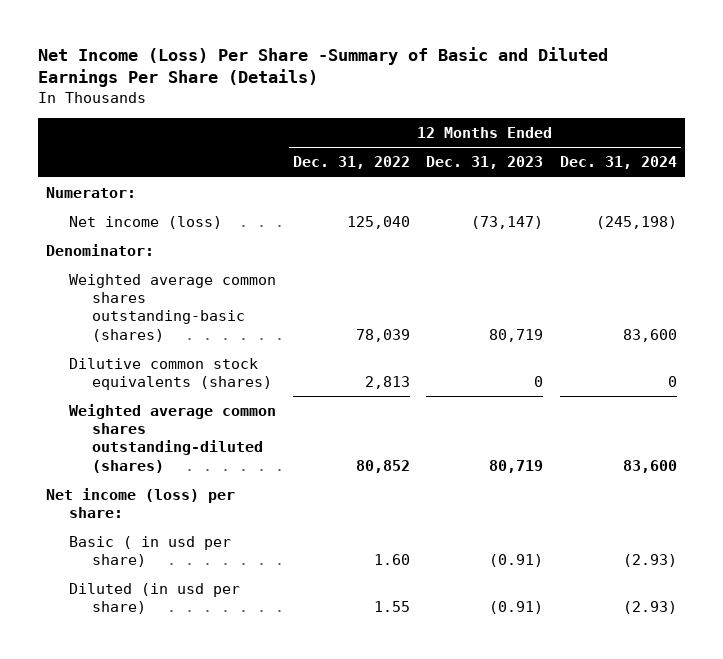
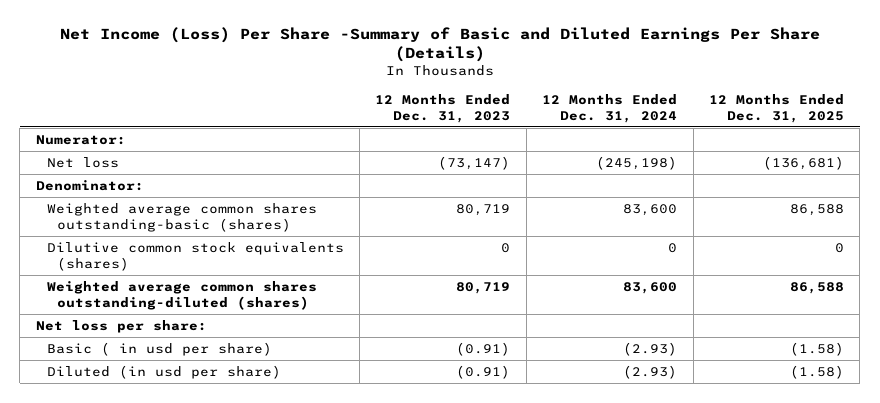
[292,156,410,170] Dec. 31, 2022 -> none
none -> [709,93,845,123] 12 Months Ended Dec. 31, 2025
[69,216,223,230] Net income (loss) -> [46,157,119,169] Net loss
[45,488,235,519] Net income (loss) per share: -> [35,320,207,334] Net loss per share:

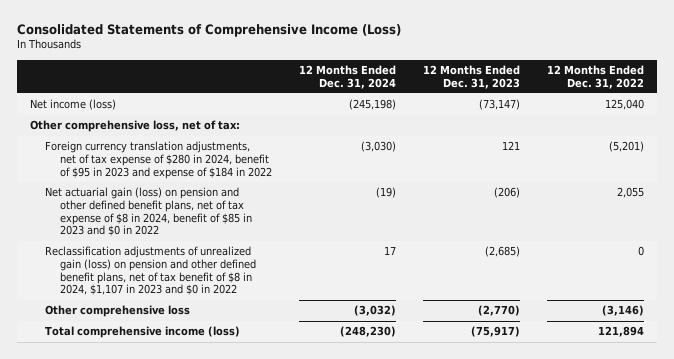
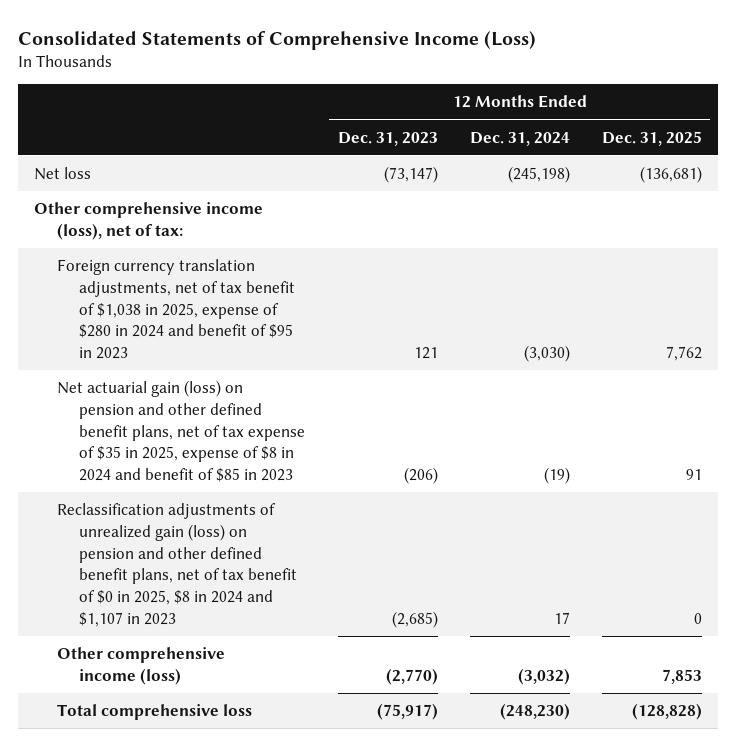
[546,64,644,89] 12 Months Ended Dec. 31, 2022 -> none
none -> [602,130,703,146] Dec. 31, 2025
[29,99,116,111] Net income (loss) -> [34,167,92,181] Net loss
[29,120,240,133] Other comprehensive loss, net of tax: -> [34,202,264,240] Other comprehensive income (loss), net of tax:
[45,141,273,179] Foreign currency translation adjustments, net of tax expense of $280 in 2024, benefit of $95 in 2023 and expense of $184 in 2022 -> [56,259,296,360] Foreign currency translation adjustments, net of tax benefit of $1,038 in 2025, expense of $280 in 2024 and benefit of $95 in 2023
[45,187,253,237] Net actuarial gain (loss) on pension and other defined benefit plans, net of tax expense of $8 in 2024, benefit of $85 in 2023 and $0 in 2022 -> [56,380,306,483] Net actuarial gain (loss) on pension and other defined benefit plans, net of tax expense of $35 in 2025, expense of $8 in 2024 and benefit of $85 in 2023
[45,246,257,296] Reclassification adjustments of unrealized gain (loss) on pension and other defined benefit plans, net of tax benefit of $8 in 2024, $1,107 in 2023 and $0 in 2022 -> [56,503,298,627] Reclassification adjustments of unrealized gain (loss) on pension and other defined benefit plans, net of tax benefit of $0 in 2025, $8 in 2024 and $1,107 in 2023
[45,305,191,318] Other comprehensive loss -> [56,647,225,685] Other comprehensive income (loss)
[45,326,241,339] Total comprehensive income (loss) -> [56,704,252,721] Total comprehensive loss

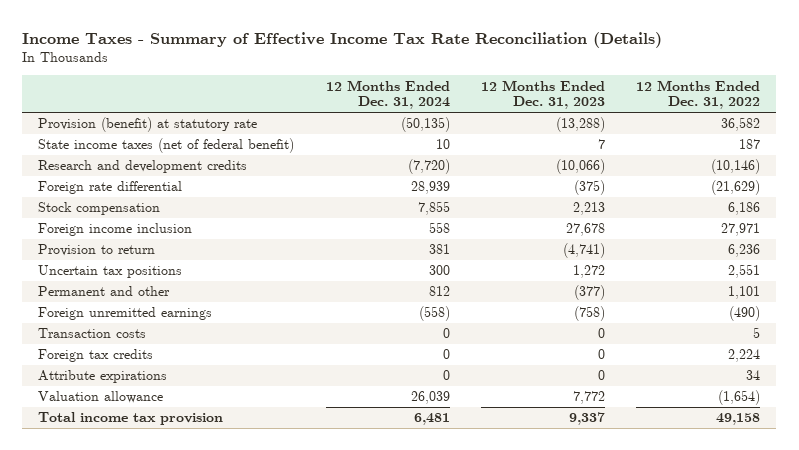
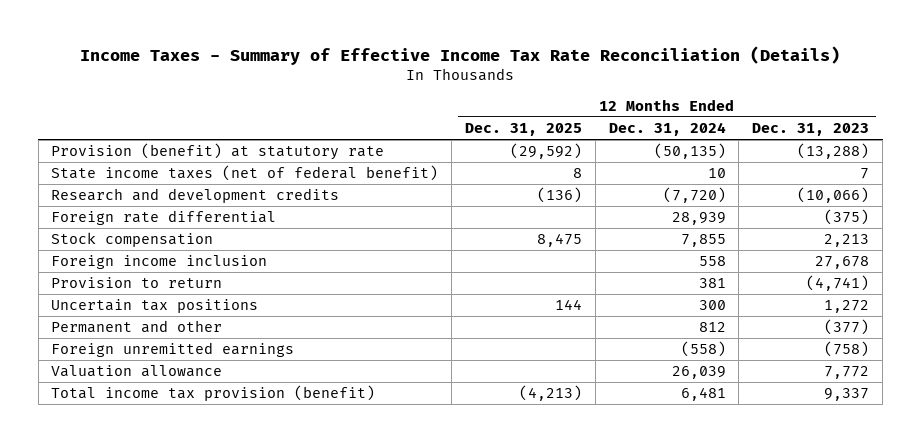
[636,79,761,110] 12 Months Ended Dec. 31, 2022 -> none
none -> [464,123,582,137] Dec. 31, 2025
[38,328,147,339] Transaction costs -> none
[38,349,154,363] Foreign tax credits -> none
[38,370,168,384] Attribute expirations -> none
[38,412,224,426] Total income tax provision -> [51,385,376,402] Total income tax provision (benefit)

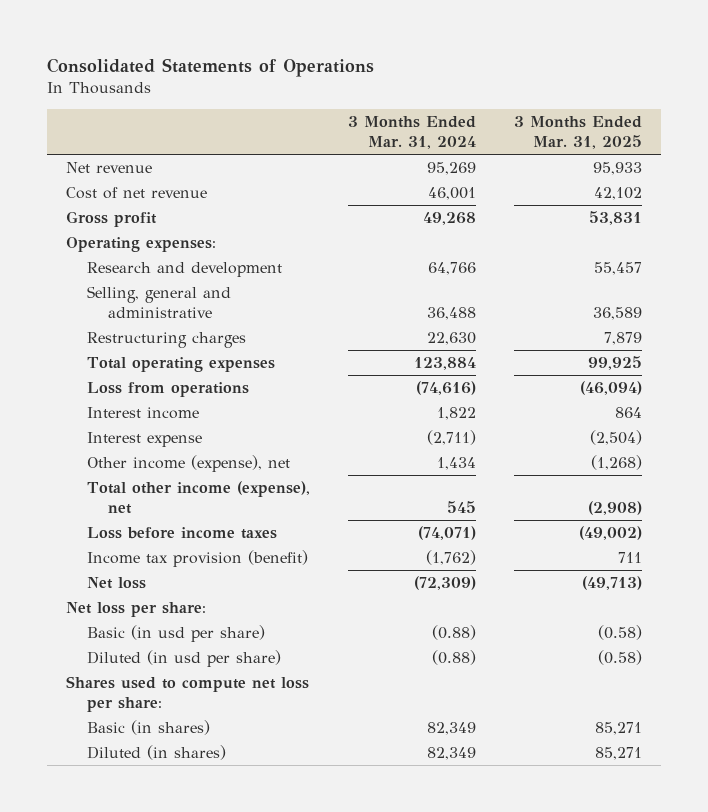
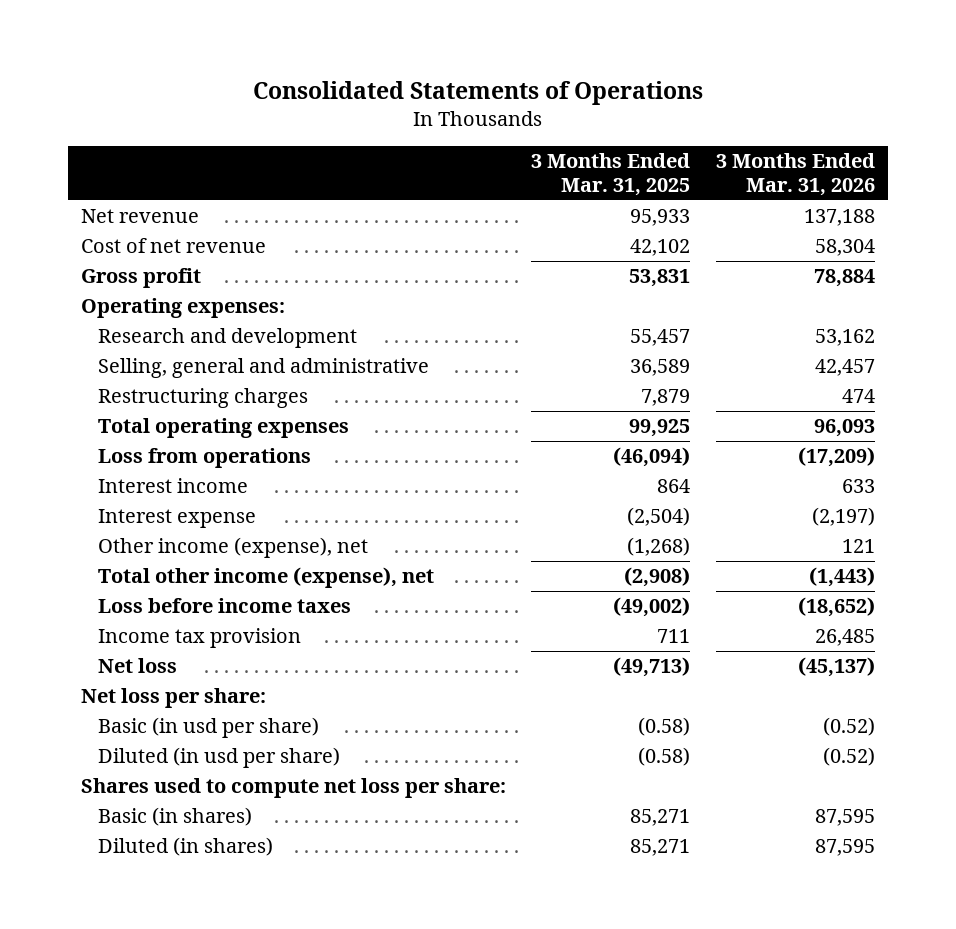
[347,115,476,149] 3 Months Ended Mar. 31, 2024 -> none
none -> [716,153,876,196] 3 Months Ended Mar. 31, 2026
[86,550,308,568] Income tax provision (benefit) -> [98,628,302,649] Income tax provision

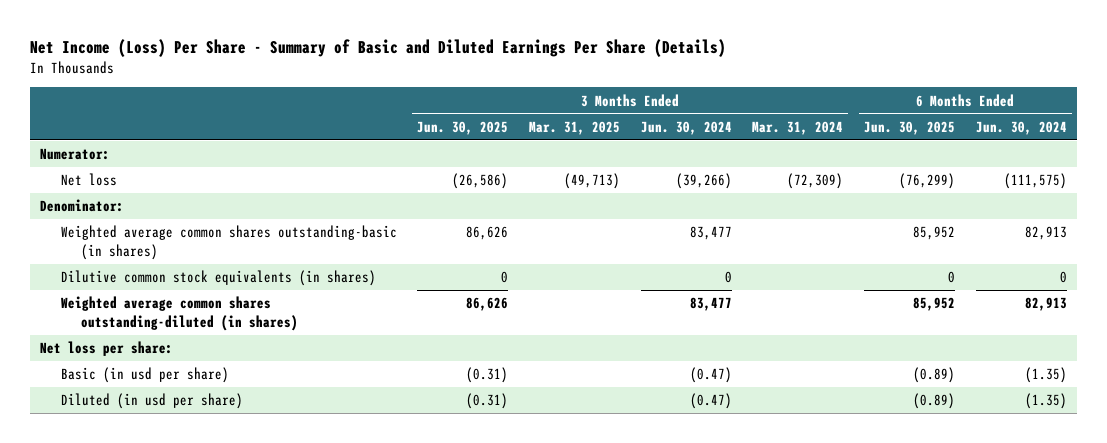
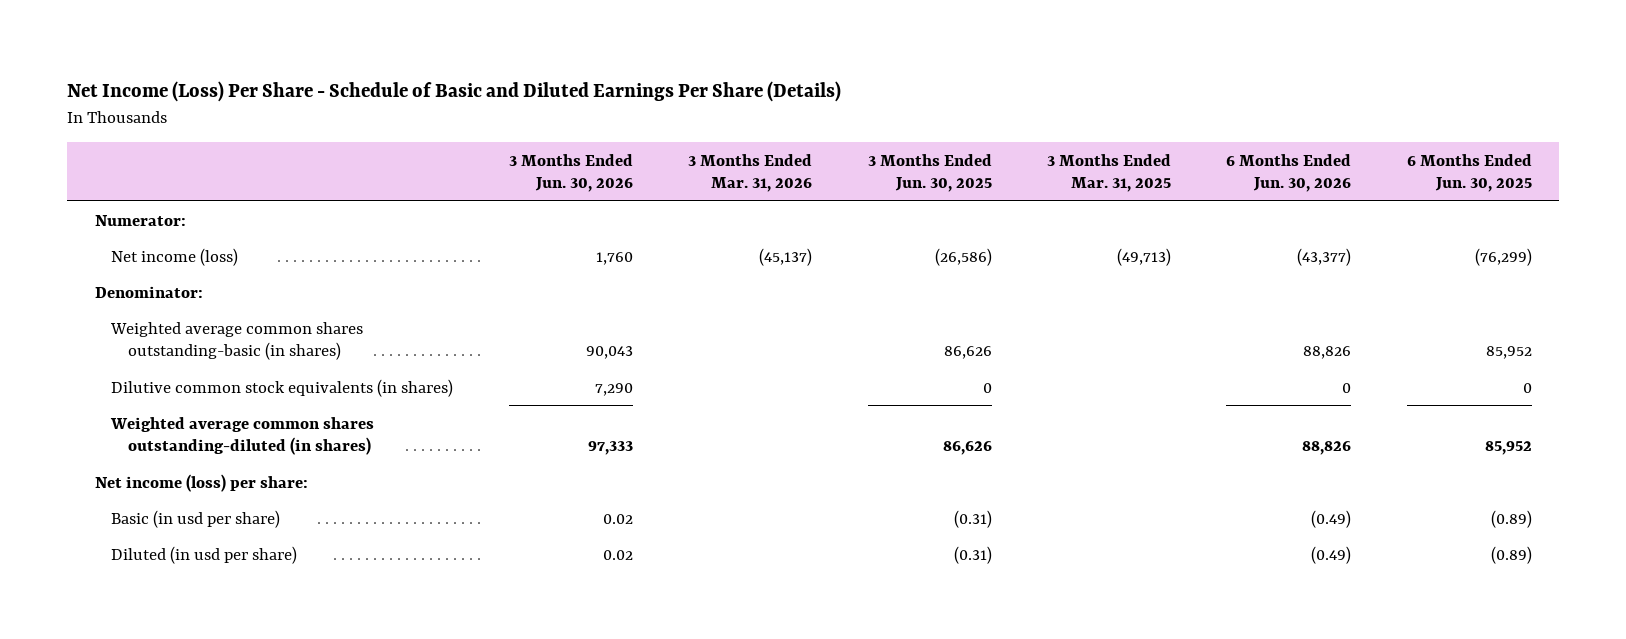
[29,38,726,57] Net Income (Loss) Per Share - Summary of Basic and Diluted Earnings Per Share (Details) -> [67,80,842,102] Net Income (Loss) Per Share - Schedule of Basic and Diluted Earnings Per Share (Details)
[640,120,732,135] Jun. 30, 2024 -> none
[752,120,844,135] Mar. 31, 2024 -> none
[975,120,1067,135] Jun. 30, 2024 -> none
none -> [508,153,633,193] 3 Months Ended Jun. 30, 2026
none -> [688,153,813,193] 3 Months Ended Mar. 31, 2026
none -> [1226,153,1352,193] 6 Months Ended Jun. 30, 2026
[60,173,117,187] Net loss -> [111,247,239,266] Net income (loss)
[40,341,174,357] Net loss per share: -> [94,473,308,492] Net income (loss) per share:

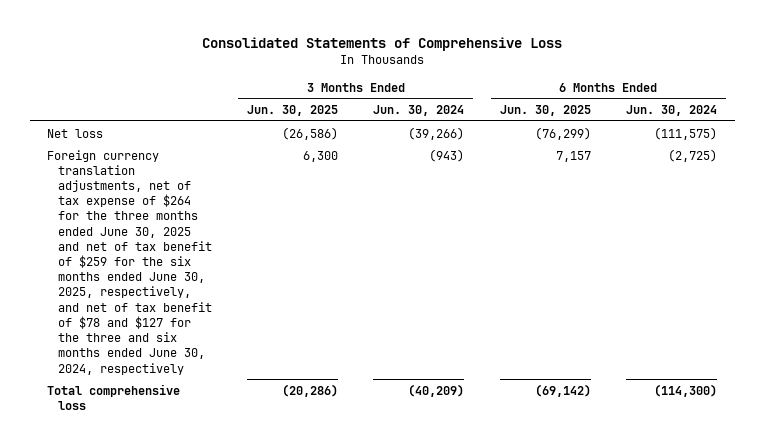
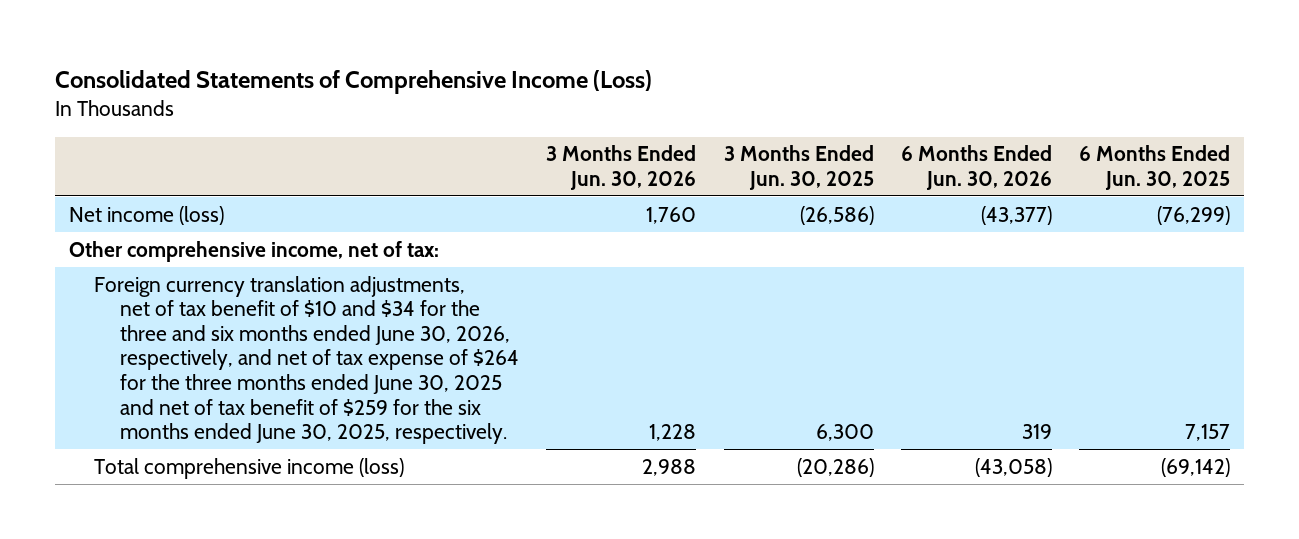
[202,37,563,52] Consolidated Statements of Comprehensive Loss -> [55,69,653,94] Consolidated Statements of Comprehensive Income (Loss)
[373,105,465,117] Jun. 30, 2024 -> none
[625,105,717,117] Jun. 30, 2024 -> none
none -> [546,145,697,190] 3 Months Ended Jun. 30, 2026
none -> [901,145,1053,190] 6 Months Ended Jun. 30, 2026
[47,128,104,138] Net loss -> [68,205,224,225] Net income (loss)
none -> [68,240,439,262] Other comprehensive income, net of tax:
[47,149,212,375] Foreign currency translation adjustments, net of tax expense of $264 for the three months ended June 30, 2025 and net of tax benefit of $259 for the six months ended June 30, 2025, respectively, and net of tax benefit of $78 and $127 for the three and six months ended June 30, 2024, respectively -> [94,275,520,445] Foreign currency translation adjustments, net of tax benefit of $10 and $34 for the three and six months ended June 30, 2026, respectively, and net of tax expense of $264 for the three months ended June 30, 2025 and net of tax benefit of $259 for the six months ended June 30, 2025, respectively.
[47,383,181,410] Total comprehensive loss -> [94,457,405,479] Total comprehensive income (loss)

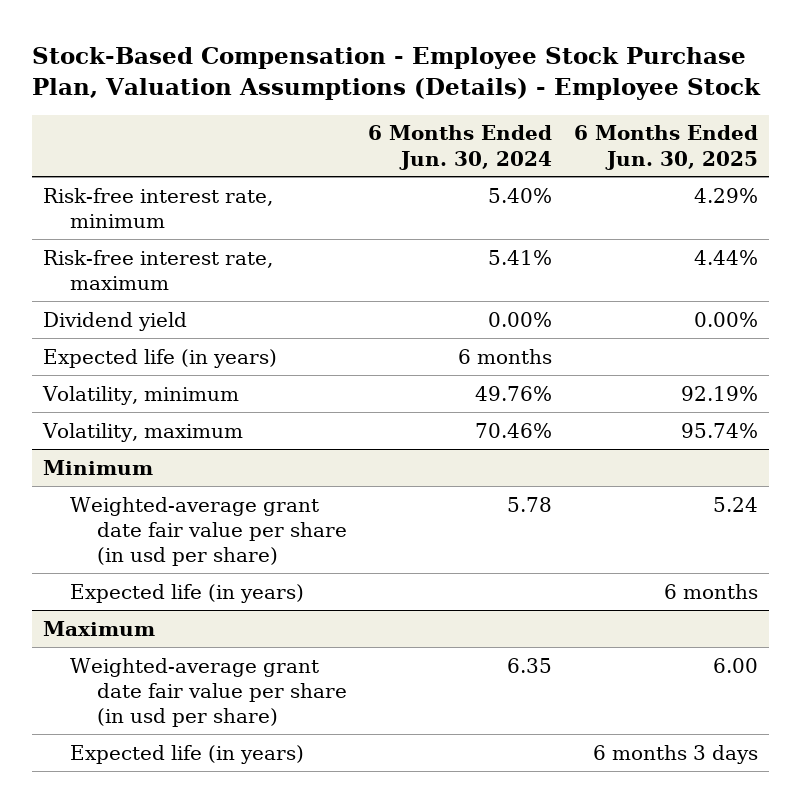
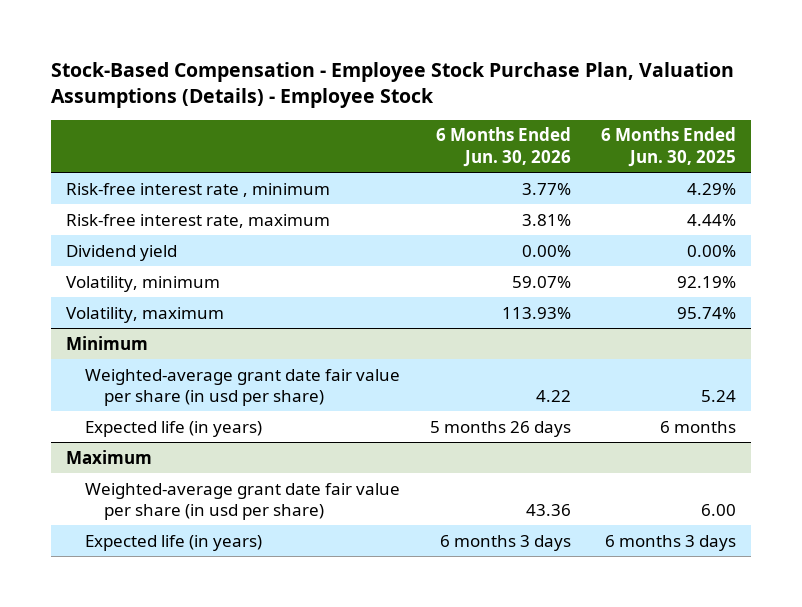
[368,125,553,170] 6 Months Ended Jun. 30, 2024 -> none
none -> [435,127,571,167] 6 Months Ended Jun. 30, 2026
[43,187,274,228] Risk-free interest rate, minimum -> [65,182,330,197] Risk-free interest rate , minimum
[43,348,278,368] Expected life (in years) -> none

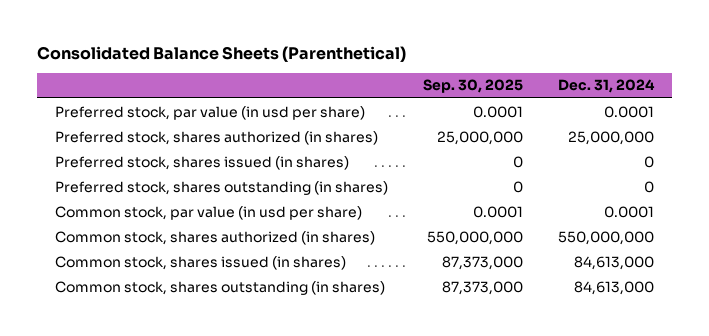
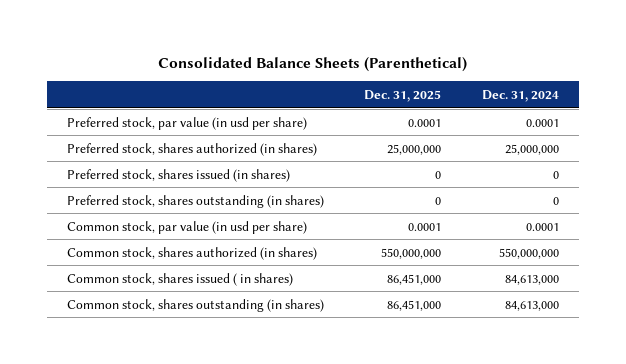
[423,79,524,94] Sep. 30, 2025 -> none
none -> [364,89,442,102] Dec. 31, 2025
[54,255,346,270] Common stock, shares issued (in shares) -> [66,272,293,286] Common stock, shares issued ( in shares)

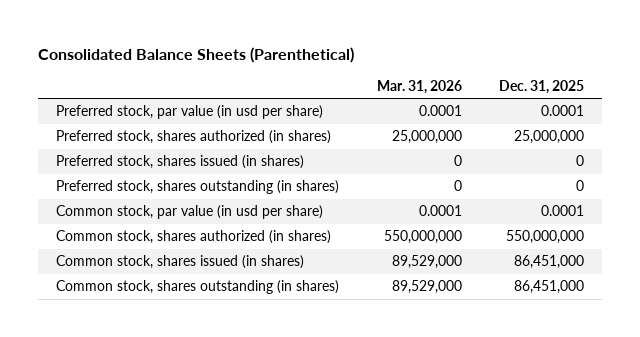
[481,89,559,102] Dec. 31, 2024 -> none
none -> [376,80,462,95] Mar. 31, 2026
[66,272,293,286] Common stock, shares issued ( in shares) -> [56,255,305,270] Common stock, shares issued (in shares)

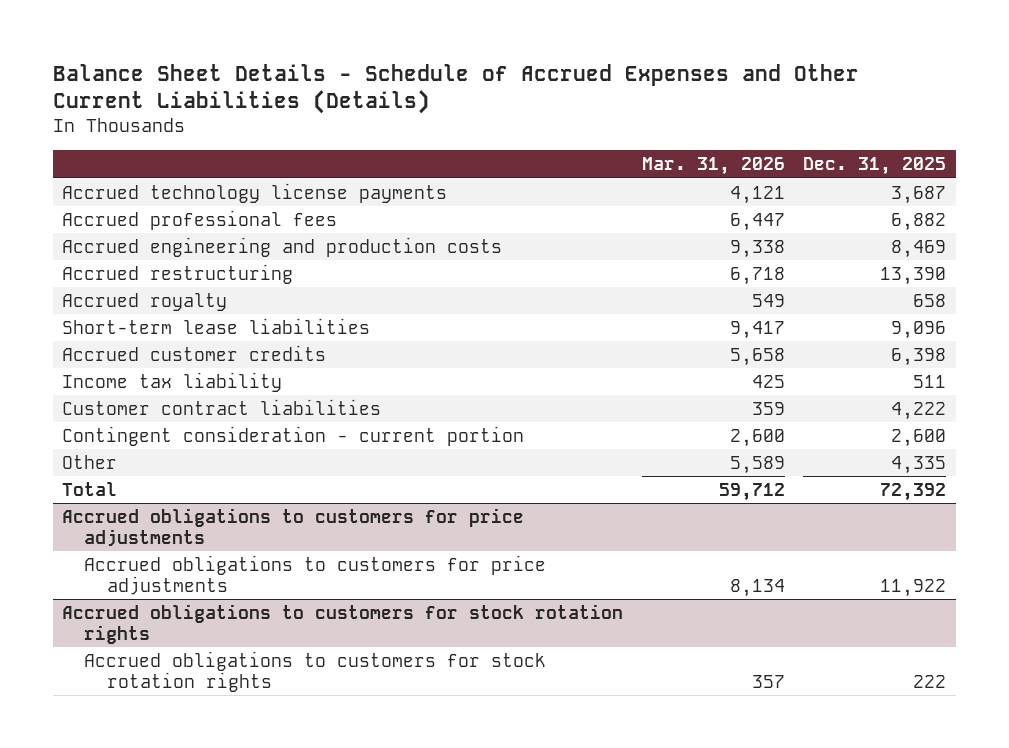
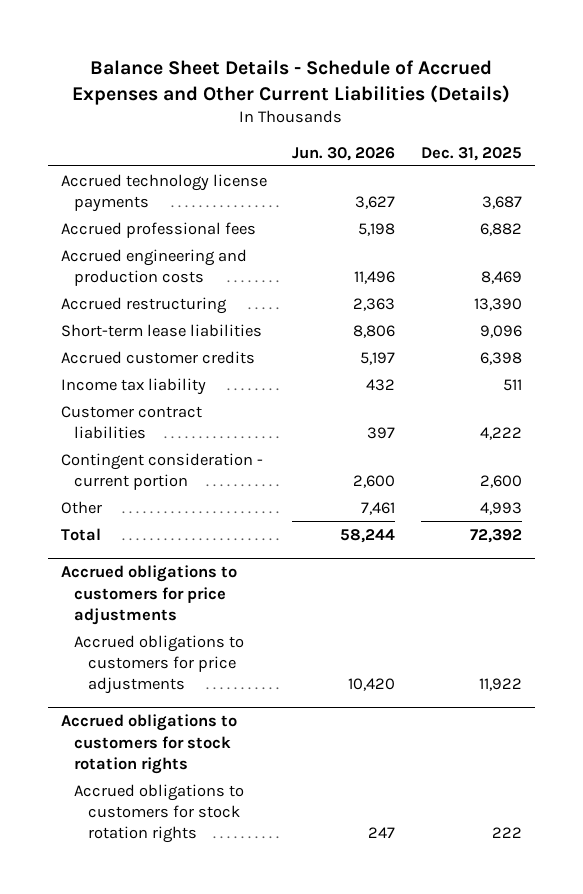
[641,157,785,176] Mar. 31, 2026 -> none
none -> [292,146,396,161] Jun. 30, 2026
[62,292,228,311] Accrued royalty -> none
[891,455,947,474] 4,335 -> [480,501,523,515] 4,993

